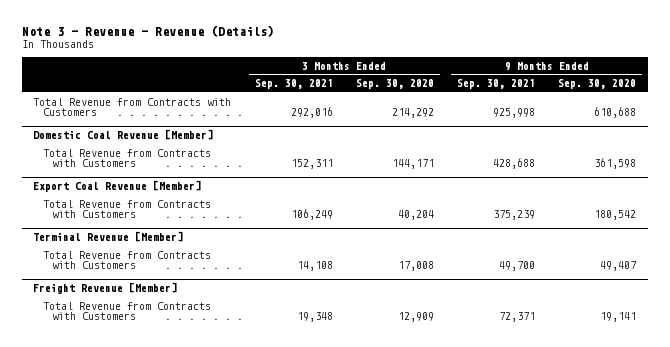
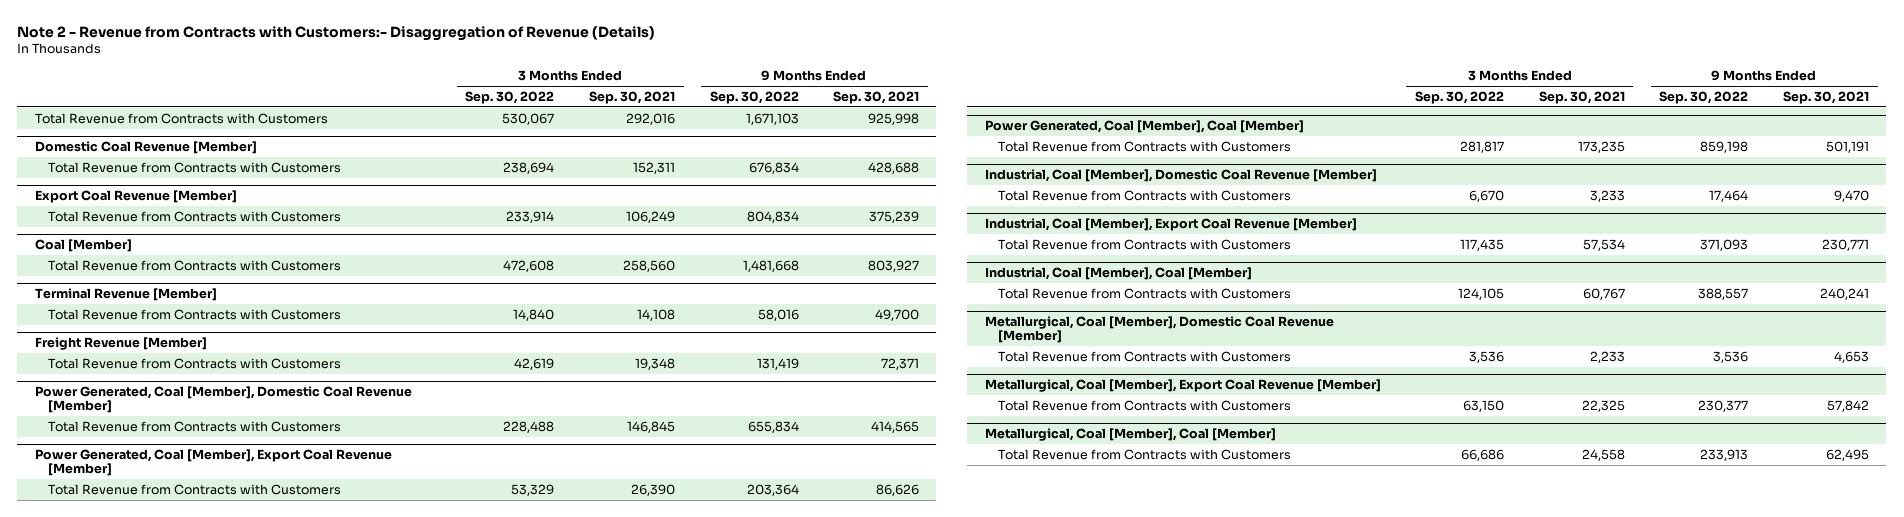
[21,24,274,37] Note 3 - Revenue - Revenue (Details) -> [17,25,656,41] Note 2 - Revenue from Contracts with Customers:- Disaggregation of Revenue (Details)
[355,78,434,89] Sep. 30, 2020 -> none
[558,78,637,89] Sep. 30, 2020 -> none
none -> [465,90,555,104] Sep. 30, 2022
none -> [709,90,799,104] Sep. 30, 2022
none -> [34,238,132,252] Coal [Member]
none -> [48,259,342,271] Total Revenue from Contracts with Customers
none -> [34,385,412,414] Power Generated, Coal [Member], Domestic Coal Revenue [Member]
none -> [48,420,342,432] Total Revenue from Contracts with Customers
none -> [34,448,392,477] Power Generated, Coal [Member], Export Coal Revenue [Member]
none -> [48,483,342,495] Total Revenue from Contracts with Customers
none -> [984,119,1304,133] Power Generated, Coal [Member], Coal [Member]
none -> [998,140,1292,152] Total Revenue from Contracts with Customers
none -> [984,168,1377,182] Industrial, Coal [Member], Domestic Coal Revenue [Member]
none -> [998,189,1292,201] Total Revenue from Contracts with Customers
none -> [984,217,1357,231] Industrial, Coal [Member], Export Coal Revenue [Member]
none -> [998,238,1292,250] Total Revenue from Contracts with Customers
none -> [984,266,1252,280] Industrial, Coal [Member], Coal [Member]
none -> [998,287,1292,299] Total Revenue from Contracts with Customers
none -> [984,315,1334,344] Metallurgical, Coal [Member], Domestic Coal Revenue [Member]
none -> [998,350,1292,362] Total Revenue from Contracts with Customers
none -> [984,378,1381,392] Metallurgical, Coal [Member], Export Coal Revenue [Member]
none -> [998,399,1292,411] Total Revenue from Contracts with Customers
none -> [984,427,1276,441] Metallurgical, Coal [Member], Coal [Member]
none -> [998,448,1292,460] Total Revenue from Contracts with Customers

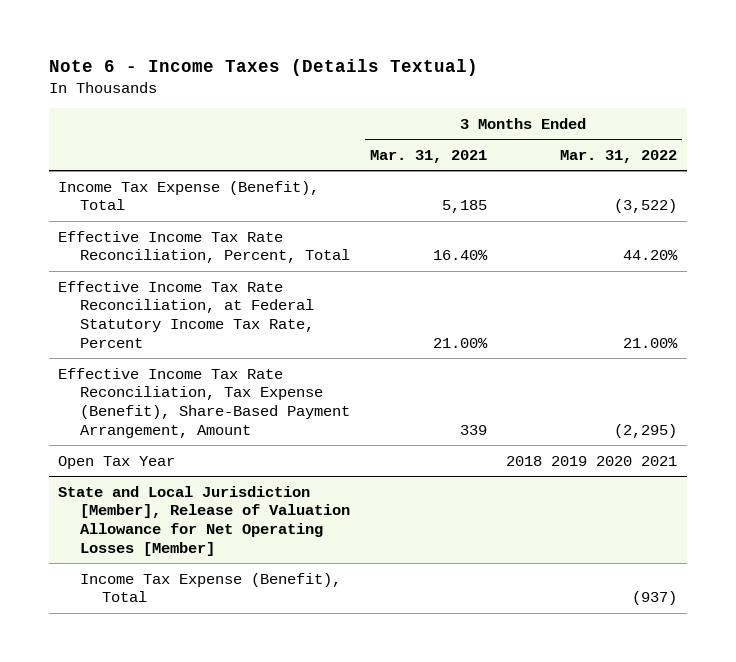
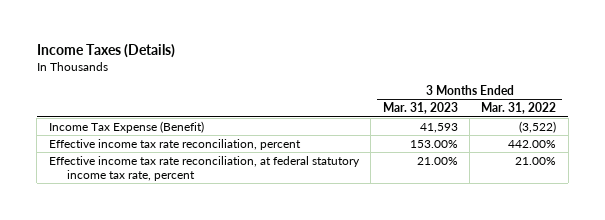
[48,59,478,77] Note 6 - Income Taxes (Details Textual) -> [36,44,175,59] Income Taxes (Details)
[369,149,487,163] Mar. 31, 2021 -> none
none -> [382,102,458,115] Mar. 31, 2023
[58,367,351,438] Effective Income Tax Rate Reconciliation, Tax Expense (Benefit), Share-Based Payment Arrangement, Amount -> none
[58,455,176,469] Open Tax Year -> none
[58,485,351,556] State and Local Jurisdiction [Member], Release of Valuation Allowance for Net Operating Losses [Member] -> none
[80,572,342,603] Income Tax Expense (Benefit), Total -> none
[58,180,320,211] Income Tax Expense (Benefit), Total -> [48,120,204,133] Income Tax Expense (Benefit)
[58,230,351,264] Effective Income Tax Rate Reconciliation, Percent, Total -> [48,138,301,150] Effective income tax rate reconciliation, percent
[623,250,679,261] 44.20% -> [508,139,557,148] 442.00%
[58,280,315,348] Effective Income Tax Rate Reconciliation, at Federal Statutory Income Tax Rate, Percent -> [48,155,360,181] Effective income tax rate reconciliation, at federal statutory income tax rate, percent

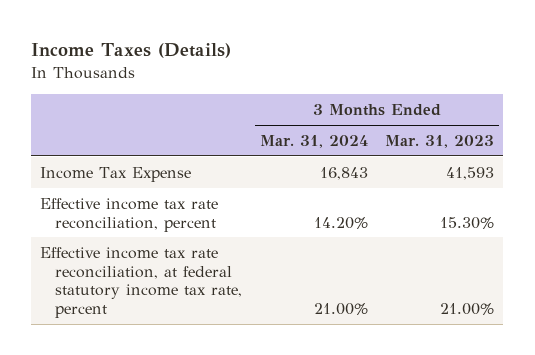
[481,102,557,115] Mar. 31, 2022 -> none
none -> [259,134,368,148] Mar. 31, 2024
[48,120,204,133] Income Tax Expense (Benefit) -> [40,166,192,182] Income Tax Expense
[409,139,458,148] 153.00% -> [440,216,495,229] 15.30%

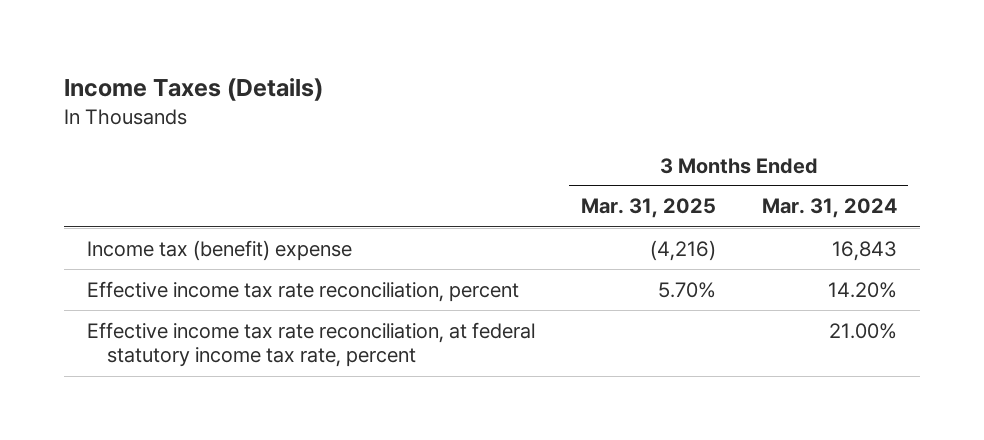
[385,134,495,148] Mar. 31, 2023 -> none
none -> [580,198,716,219] Mar. 31, 2025
[40,166,192,182] Income Tax Expense -> [86,239,352,261] Income tax (benefit) expense

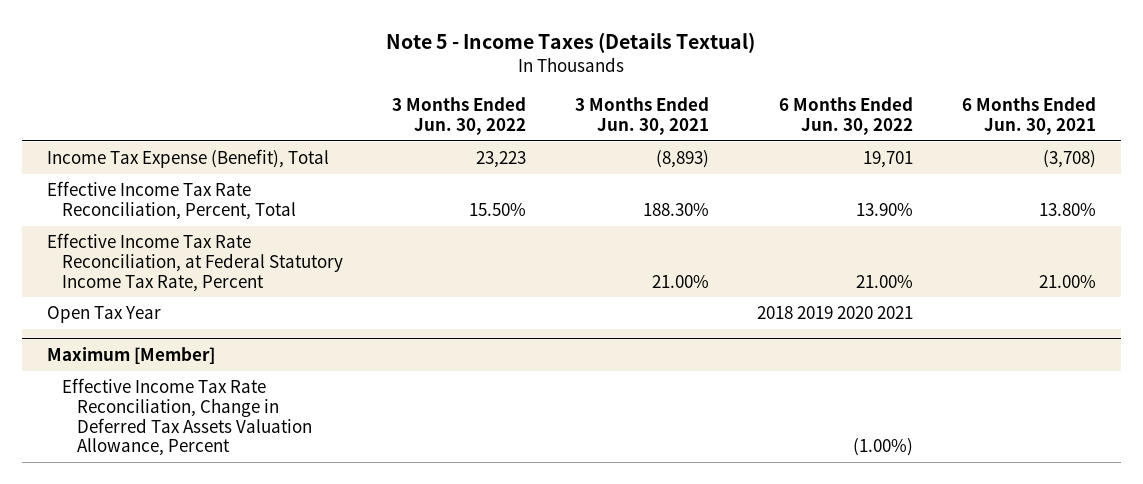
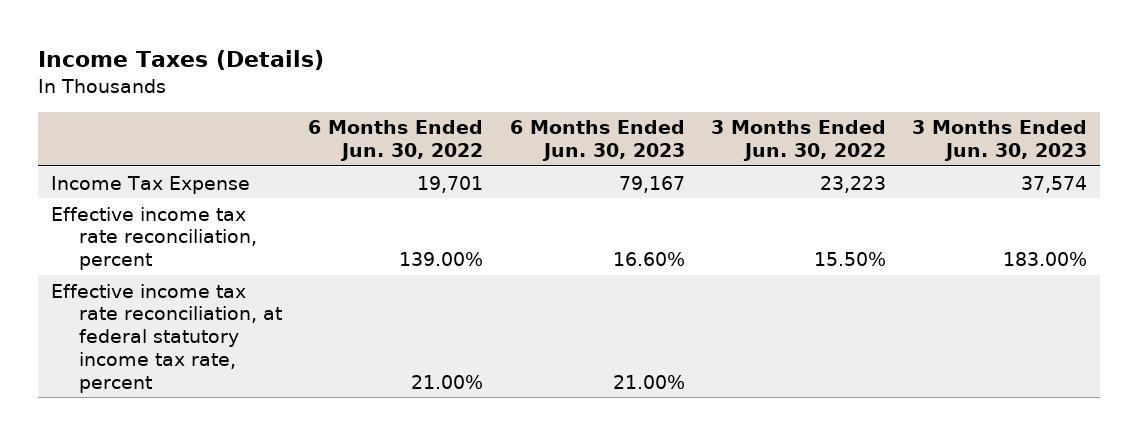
[386,31,756,53] Note 5 - Income Taxes (Details Textual) -> [37,50,324,71] Income Taxes (Details)
[574,97,709,135] 3 Months Ended Jun. 30, 2021 -> none
[962,97,1097,135] 6 Months Ended Jun. 30, 2021 -> none
none -> [509,120,685,161] 6 Months Ended Jun. 30, 2023
none -> [912,120,1088,161] 3 Months Ended Jun. 30, 2023
[46,306,161,324] Open Tax Year -> none
[46,347,215,365] Maximum [Member] -> none
[61,378,313,457] Effective Income Tax Rate Reconciliation, Change in Deferred Tax Assets Valuation Allowance, Percent -> none
[46,149,329,169] Income Tax Expense (Benefit), Total -> [50,175,250,194] Income Tax Expense
[46,181,296,220] Effective Income Tax Rate Reconciliation, Percent, Total -> [50,206,258,271] Effective income tax rate reconciliation, percent
[856,202,914,216] 13.90% -> [399,252,484,267] 139.00%
[46,233,343,292] Effective Income Tax Rate Reconciliation, at Federal Statutory Income Tax Rate, Percent -> [50,283,283,393] Effective income tax rate reconciliation, at federal statutory income tax rate, percent

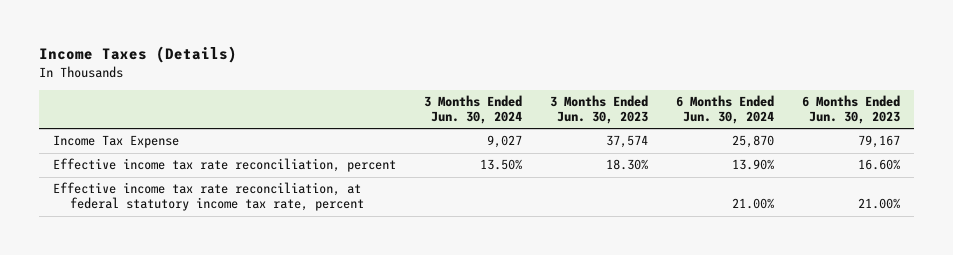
[308,120,484,161] 6 Months Ended Jun. 30, 2022 -> none
[710,120,886,161] 3 Months Ended Jun. 30, 2022 -> none
none -> [424,95,523,125] 3 Months Ended Jun. 30, 2024
none -> [675,95,774,125] 6 Months Ended Jun. 30, 2024
[1003,252,1088,267] 183.00% -> [606,159,649,171] 18.30%

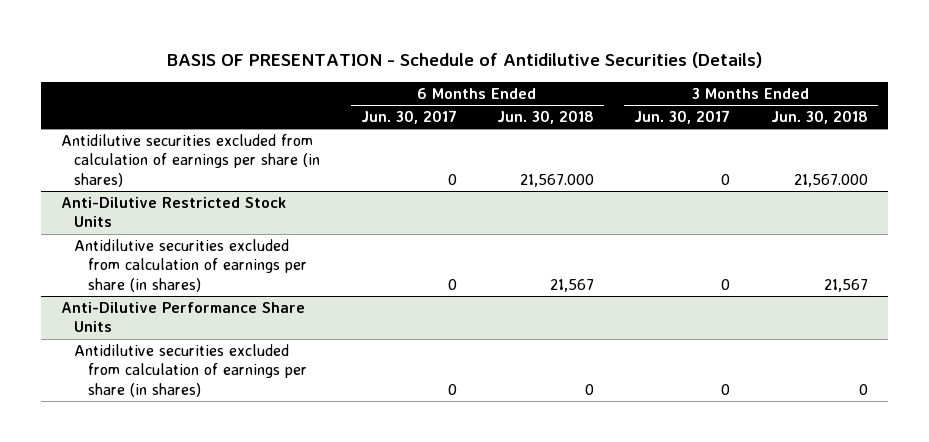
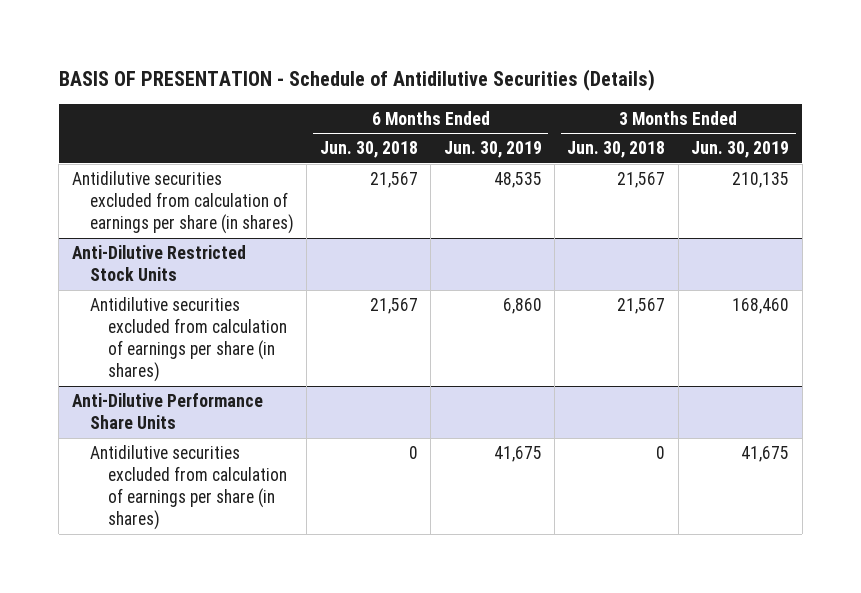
[360,110,457,125] Jun. 30, 2017 -> none
[634,110,731,125] Jun. 30, 2017 -> none
none -> [443,141,542,159] Jun. 30, 2019
none -> [691,141,790,159] Jun. 30, 2019
[520,173,595,187] 21,567.000 -> [369,172,418,189] 21,567
[793,173,868,187] 21,567.000 -> [617,172,666,189] 21,567

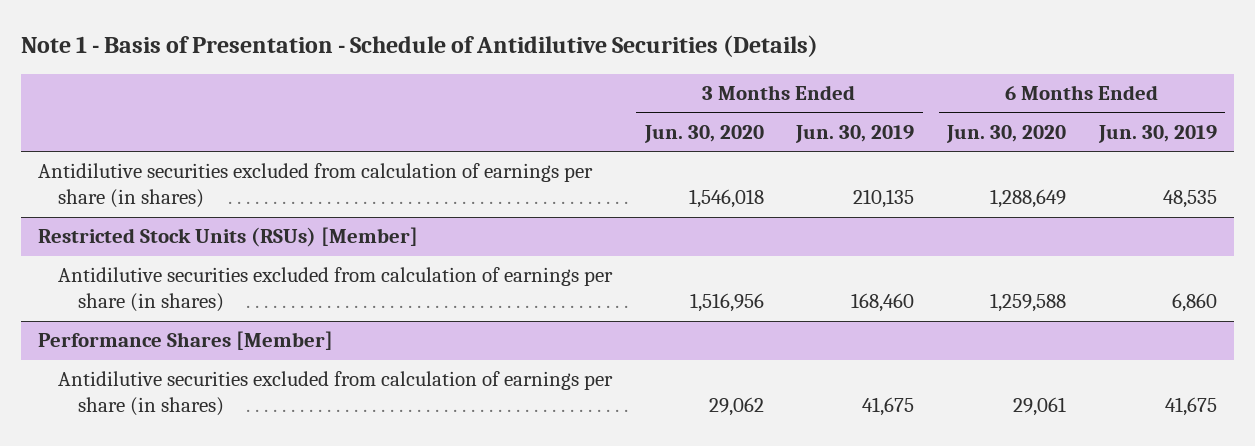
[58,69,655,92] BASIS OF PRESENTATION - Schedule of Antidilutive Securities (Details) -> [21,35,819,58] Note 1 - Basis of Presentation - Schedule of Antidilutive Securities (Details)
[319,141,418,159] Jun. 30, 2018 -> none
[567,141,666,159] Jun. 30, 2018 -> none
none -> [643,124,764,143] Jun. 30, 2020
none -> [946,124,1067,143] Jun. 30, 2020
[71,245,246,282] Anti-Dilutive Restricted Stock Units -> [37,227,418,248] Restricted Stock Units (RSUs) [Member]
[71,393,263,430] Anti-Dilutive Performance Share Units -> [37,331,333,351] Performance Shares [Member]

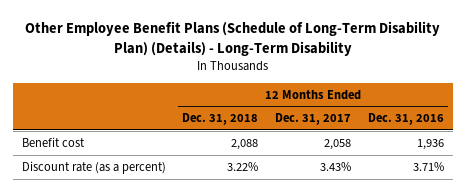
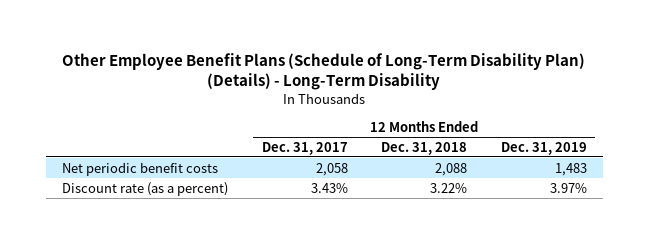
[368,113,445,126] Dec. 31, 2016 -> none
none -> [500,141,587,155] Dec. 31, 2019
[21,136,85,147] Benefit cost -> [62,161,219,176] Net periodic benefit costs

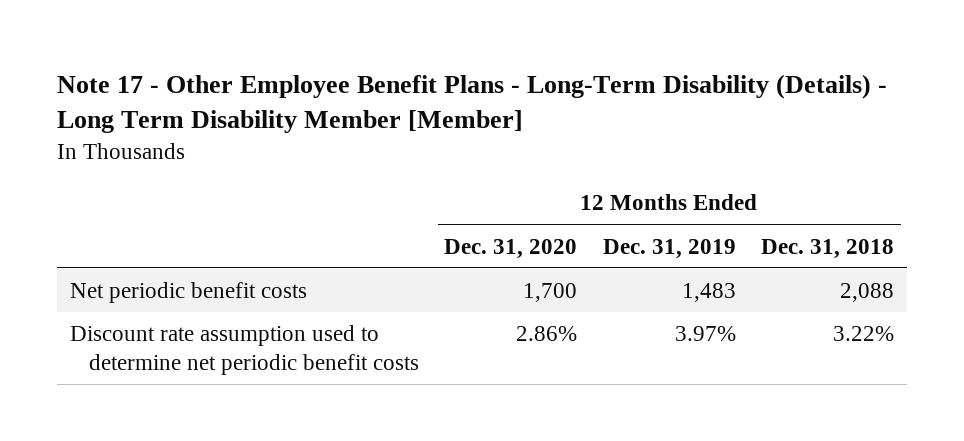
[62,53,586,91] Other Employee Benefit Plans (Schedule of Long-Term Disability Plan) (Details) - Long-Term Disability -> [57,73,888,133] Note 17 - Other Employee Benefit Plans - Long-Term Disability (Details) - Long Term Disability Member [Member]
[261,141,348,155] Dec. 31, 2017 -> none
none -> [444,238,578,259] Dec. 31, 2020
[62,181,229,196] Discount rate (as a percent) -> [69,325,419,375] Discount rate assumption used to determine net periodic benefit costs

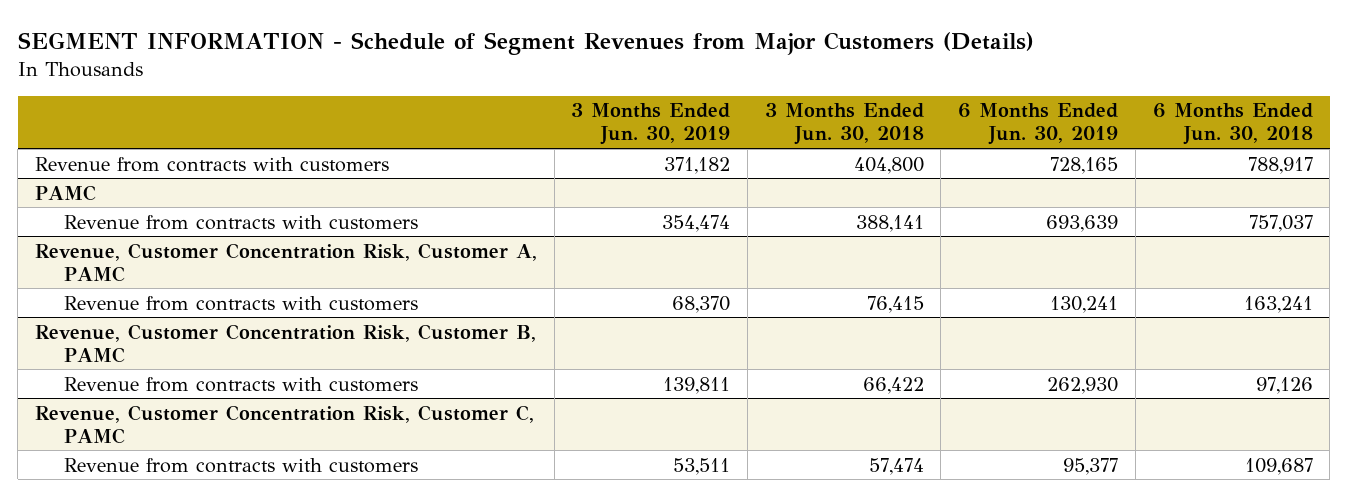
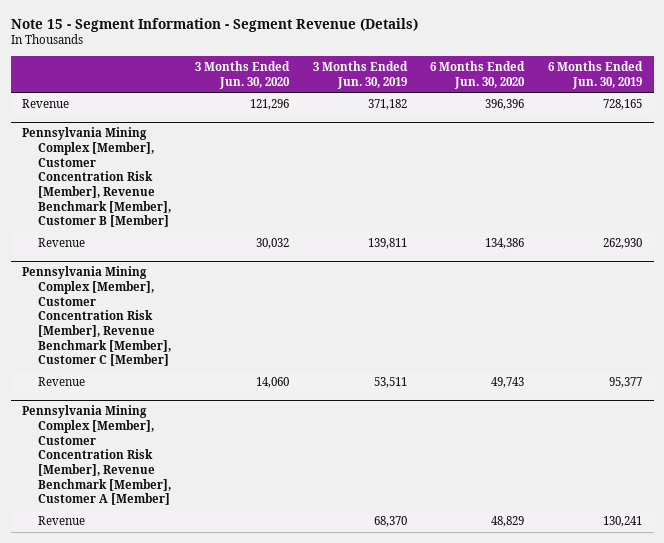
[17,31,1034,55] SEGMENT INFORMATION - Schedule of Segment Revenues from Major Customers (Details) -> [10,17,418,32] Note 15 - Segment Information - Segment Revenue (Details)
[764,103,924,146] 3 Months Ended Jun. 30, 2018 -> none
[1152,103,1313,146] 6 Months Ended Jun. 30, 2018 -> none
none -> [194,61,290,89] 3 Months Ended Jun. 30, 2020
none -> [430,61,526,89] 6 Months Ended Jun. 30, 2020
[34,184,96,201] PAMC -> none
[34,242,537,282] Revenue, Customer Concentration Risk, Customer A, PAMC -> none
[34,323,536,363] Revenue, Customer Concentration Risk, Customer B, PAMC -> none
[34,404,534,444] Revenue, Customer Concentration Risk, Customer C, PAMC -> none
[63,457,418,473] Revenue from contracts with customers -> none
[34,156,389,172] Revenue from contracts with customers -> [22,99,70,109] Revenue
none -> [22,127,172,228] Pennsylvania Mining Complex [Member], Customer Concentration Risk [Member], Revenue Benchmark [Member], Customer B [Member]
[63,214,418,230] Revenue from contracts with customers -> [38,238,86,248] Revenue
[662,214,731,232] 354,474 -> [367,238,407,250] 139,811
[1046,214,1119,232] 693,639 -> [602,238,642,250] 262,930
none -> [22,266,172,367] Pennsylvania Mining Complex [Member], Customer Concentration Risk [Member], Revenue Benchmark [Member], Customer C [Member]
[63,295,418,311] Revenue from contracts with customers -> [38,377,86,387] Revenue
[672,295,731,313] 68,370 -> [373,377,407,389] 53,511
[1050,295,1119,313] 130,241 -> [608,377,642,389] 95,377
none -> [22,405,172,506] Pennsylvania Mining Complex [Member], Customer Concentration Risk [Member], Revenue Benchmark [Member], Customer A [Member]
[63,376,418,392] Revenue from contracts with customers -> [38,516,86,526] Revenue
[663,376,731,394] 139,811 -> [373,516,407,528] 68,370
[1047,376,1119,394] 262,930 -> [602,516,642,528] 130,241

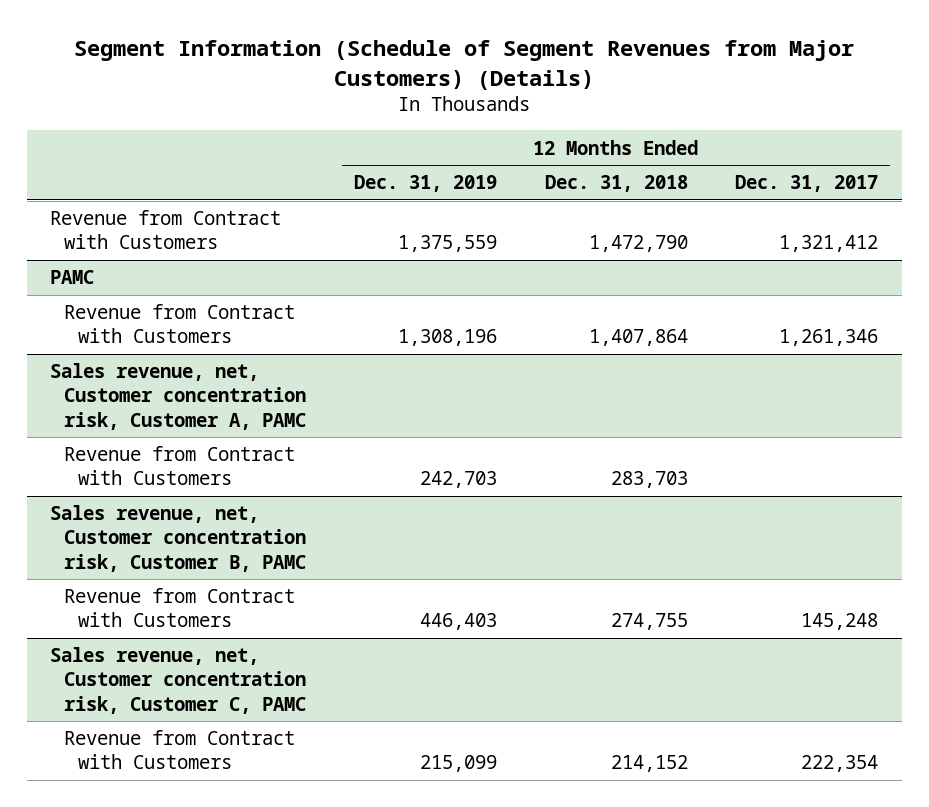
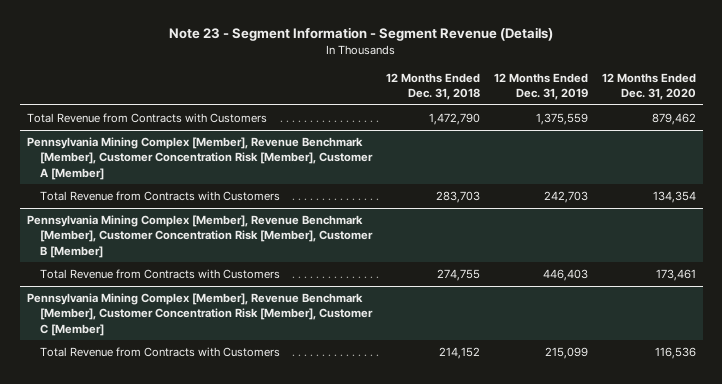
[74,40,855,90] Segment Information (Schedule of Segment Revenues from Major Customers) (Details) -> [169,26,554,41] Note 23 - Segment Information - Segment Revenue (Details)
[735,175,879,193] Dec. 31, 2017 -> none
none -> [601,72,696,100] 12 Months Ended Dec. 31, 2020
[50,270,95,285] PAMC -> none
[50,363,307,430] Sales revenue, net, Customer concentration risk, Customer A, PAMC -> none
[50,505,307,572] Sales revenue, net, Customer concentration risk, Customer B, PAMC -> none
[50,647,307,714] Sales revenue, net, Customer concentration risk, Customer C, PAMC -> none
[64,730,296,770] Revenue from Contract with Customers -> none
[50,210,282,250] Revenue from Contract with Customers -> [26,113,267,124] Total Revenue from Contracts with Customers
none -> [26,137,373,180] Pennsylvania Mining Complex [Member], Revenue Benchmark [Member], Customer Concentration Risk [Member], Customer A [Member]
[64,304,296,344] Revenue from Contract with Customers -> [39,191,280,202] Total Revenue from Contracts with Customers
[398,329,498,347] 1,308,196 -> [543,191,588,204] 242,703
[588,329,688,347] 1,407,864 -> [435,191,480,204] 283,703
none -> [26,215,373,258] Pennsylvania Mining Complex [Member], Revenue Benchmark [Member], Customer Concentration Risk [Member], Customer B [Member]
[64,446,296,486] Revenue from Contract with Customers -> [39,269,280,280] Total Revenue from Contracts with Customers
[420,471,498,489] 242,703 -> [542,269,588,282] 446,403
[610,471,688,489] 283,703 -> [436,269,480,282] 274,755
none -> [26,293,373,336] Pennsylvania Mining Complex [Member], Revenue Benchmark [Member], Customer Concentration Risk [Member], Customer C [Member]
[64,588,296,628] Revenue from Contract with Customers -> [39,347,280,358] Total Revenue from Contracts with Customers
[420,613,498,631] 446,403 -> [544,347,588,360] 215,099
[610,613,688,631] 274,755 -> [438,347,480,360] 214,152

